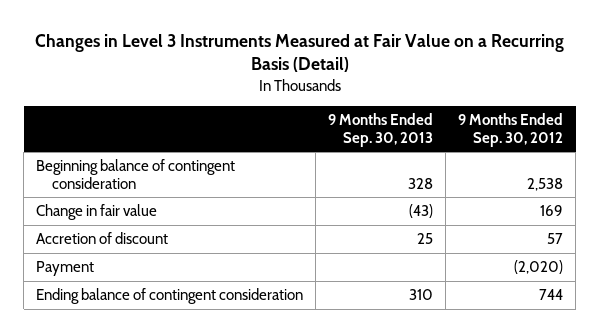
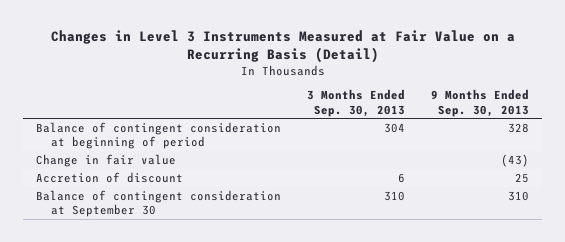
[458,112,564,147] 9 Months Ended Sep. 30, 2012 -> none
none -> [307,89,406,117] 3 Months Ended Sep. 30, 2013
[36,159,236,189] Beginning balance of contingent consideration -> [36,121,282,150] Balance of contingent consideration at beginning of period
[36,261,95,277] Payment -> none
[36,288,304,305] Ending balance of contingent consideration -> [36,189,282,218] Balance of contingent consideration at September 30

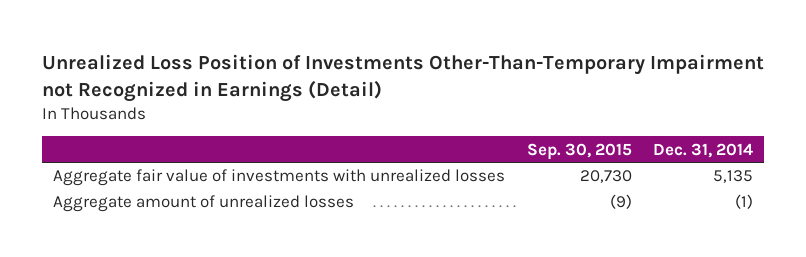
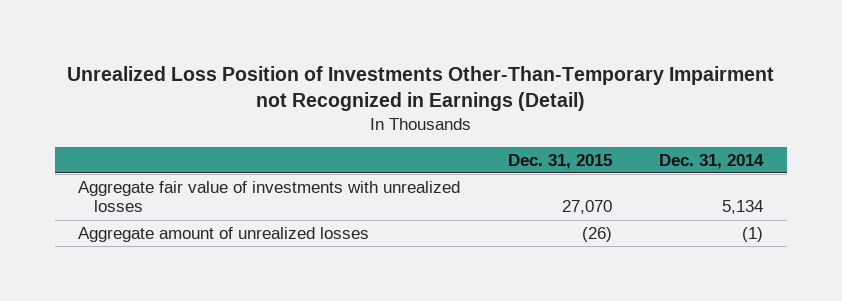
[526,142,632,160] Sep. 30, 2015 -> none
none -> [507,153,612,169] Dec. 31, 2015
[713,170,754,184] 5,135 -> [722,200,764,215] 5,134

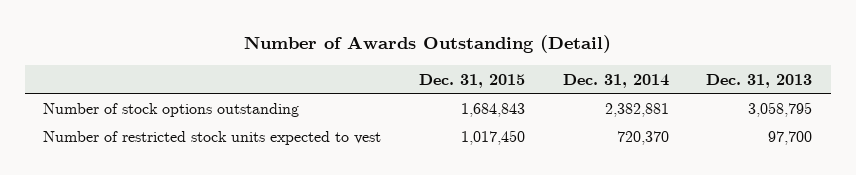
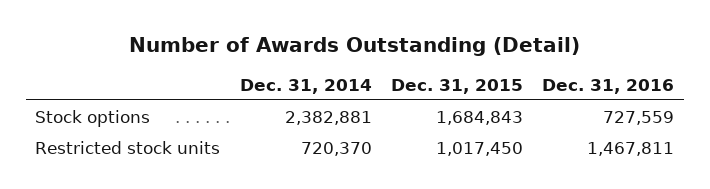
[706,73,813,88] Dec. 31, 2013 -> none
none -> [542,78,675,94] Dec. 31, 2016
[43,102,300,117] Number of stock options outstanding -> [35,109,151,127] Stock options
[43,130,382,145] Number of restricted stock units expected to vest -> [35,140,221,154] Restricted stock units

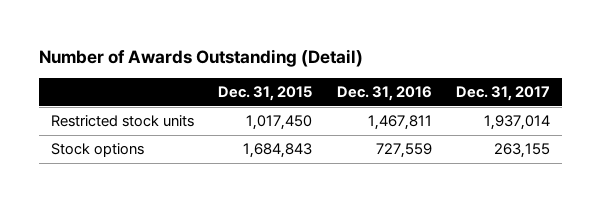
[239,78,372,94] Dec. 31, 2014 -> none
none -> [455,86,550,102] Dec. 31, 2017
[35,109,151,127] Stock options -> [51,143,145,158] Stock options

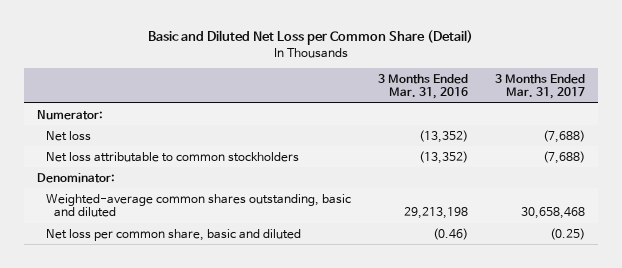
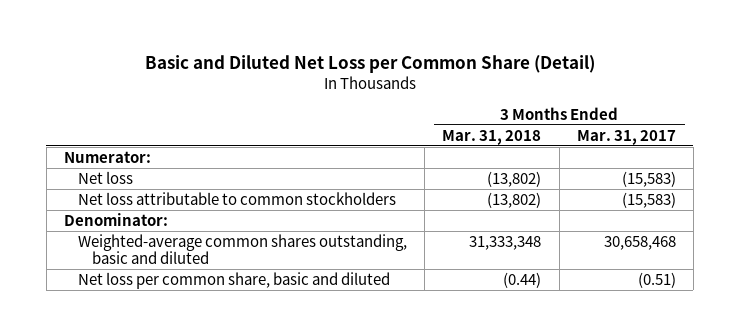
[377,73,468,100] 3 Months Ended Mar. 31, 2016 -> none
none -> [442,129,542,145] Mar. 31, 2018
[542,129,585,143] (7,688) -> [621,170,676,187] (15,583)
[542,150,585,164] (7,688) -> [621,191,676,208] (15,583)
[549,227,585,240] (0.25) -> [637,271,676,288] (0.51)

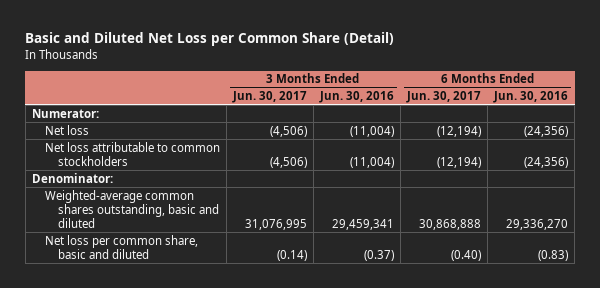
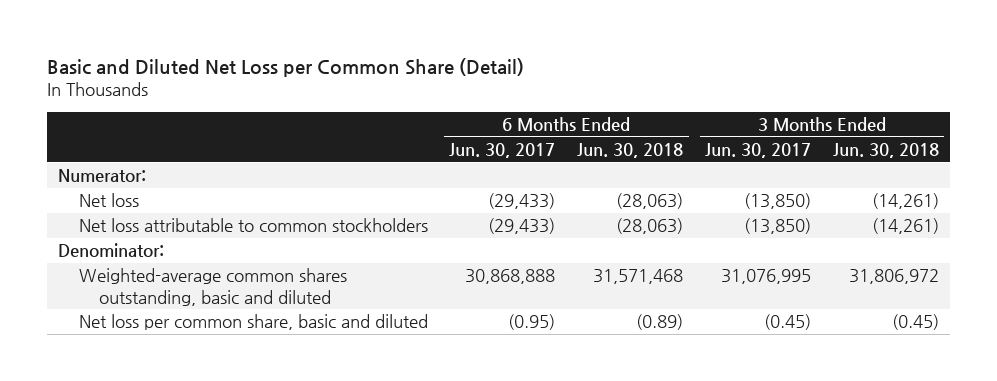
[318,91,394,104] Jun. 30, 2016 -> none
[493,91,569,104] Jun. 30, 2016 -> none
none -> [577,143,684,159] Jun. 30, 2018
none -> [832,143,939,159] Jun. 30, 2018
[269,125,307,137] (4,506) -> [744,193,812,210] (13,850)
[436,125,481,137] (12,194) -> [488,193,556,210] (29,433)
[269,156,307,168] (4,506) -> [744,218,812,235] (13,850)
[436,156,481,168] (12,194) -> [488,218,556,235] (29,433)
[276,249,307,261] (0.14) -> [764,314,812,331] (0.45)
[450,249,481,261] (0.40) -> [508,314,556,331] (0.95)

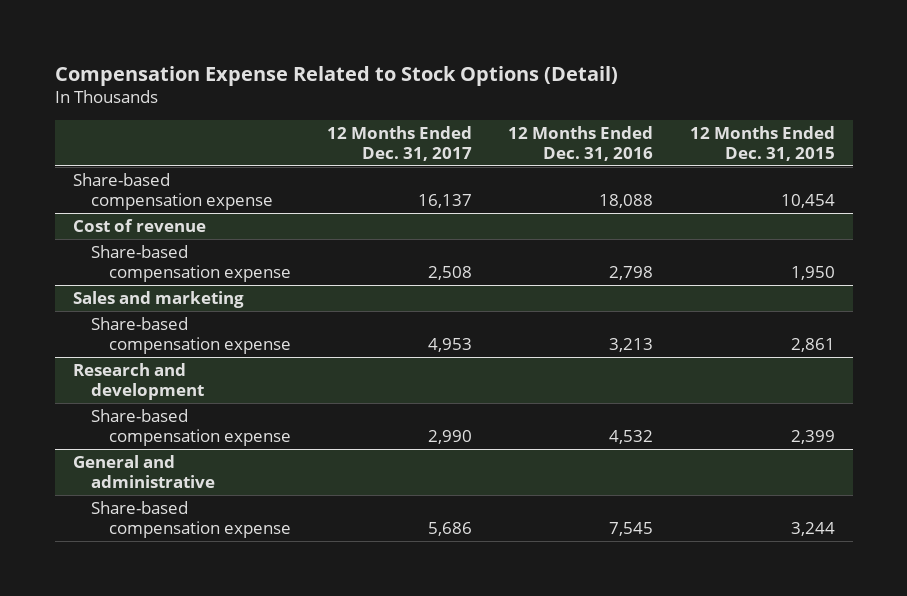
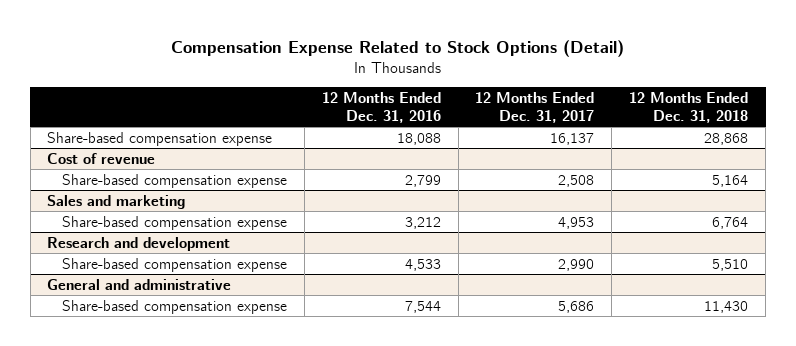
[689,125,835,161] 12 Months Ended Dec. 31, 2015 -> none
none -> [629,92,749,123] 12 Months Ended Dec. 31, 2018
[609,265,654,280] 2,798 -> [404,174,441,187] 2,799
[609,337,654,352] 3,213 -> [404,216,441,229] 3,212
[609,429,654,444] 4,532 -> [404,258,441,271] 4,533
[609,521,654,536] 7,545 -> [404,300,441,313] 7,544

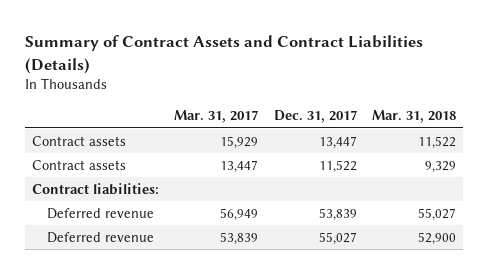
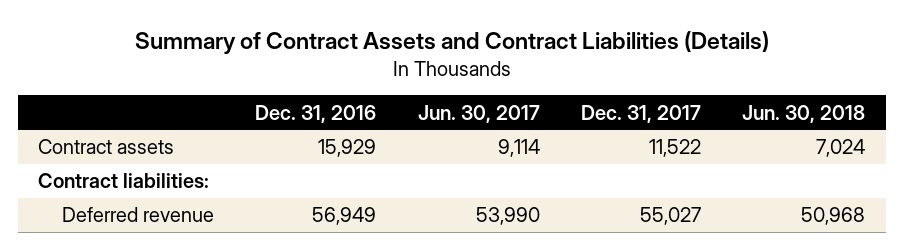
[174,110,259,124] Mar. 31, 2017 -> none
[371,110,456,124] Mar. 31, 2018 -> none
none -> [255,104,377,123] Dec. 31, 2016
none -> [417,104,540,123] Jun. 30, 2017
none -> [742,104,866,123] Jun. 30, 2018
[32,135,127,146] Contract assets -> none
[47,207,155,219] Deferred revenue -> none

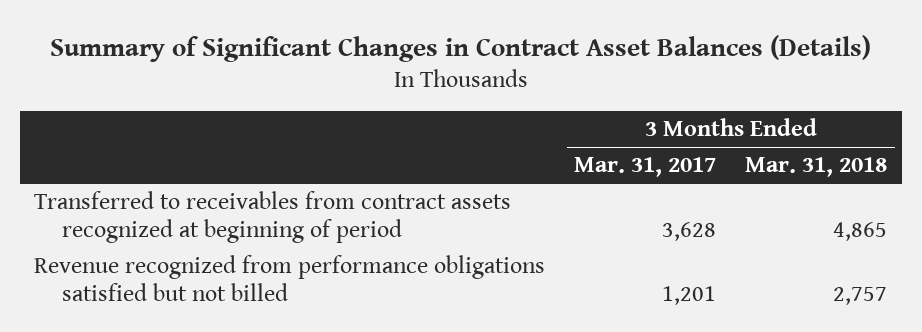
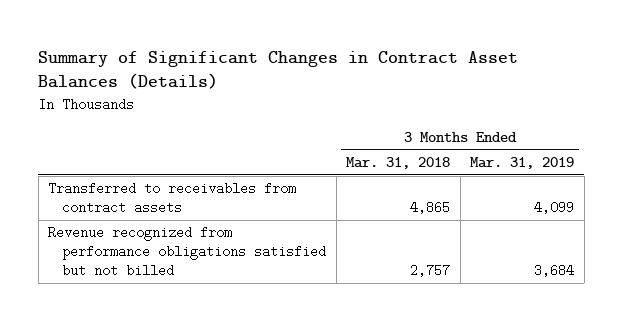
[574,157,717,178] Mar. 31, 2017 -> none
none -> [470,157,575,170] Mar. 31, 2019
[34,191,512,244] Transferred to receivables from contract assets recognized at beginning of period -> [48,182,297,215] Transferred to receivables from contract assets

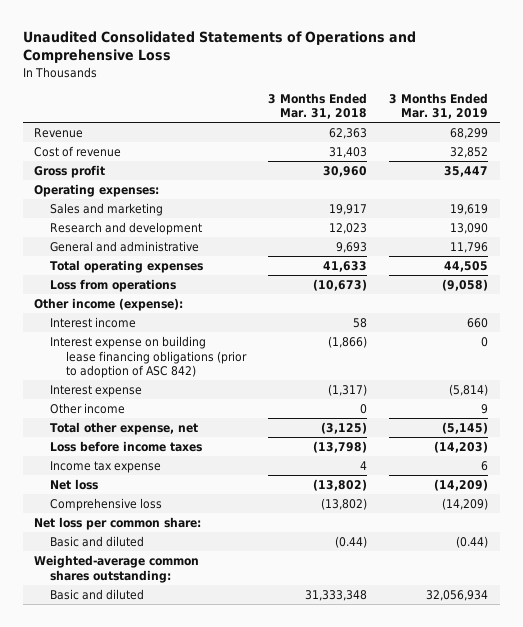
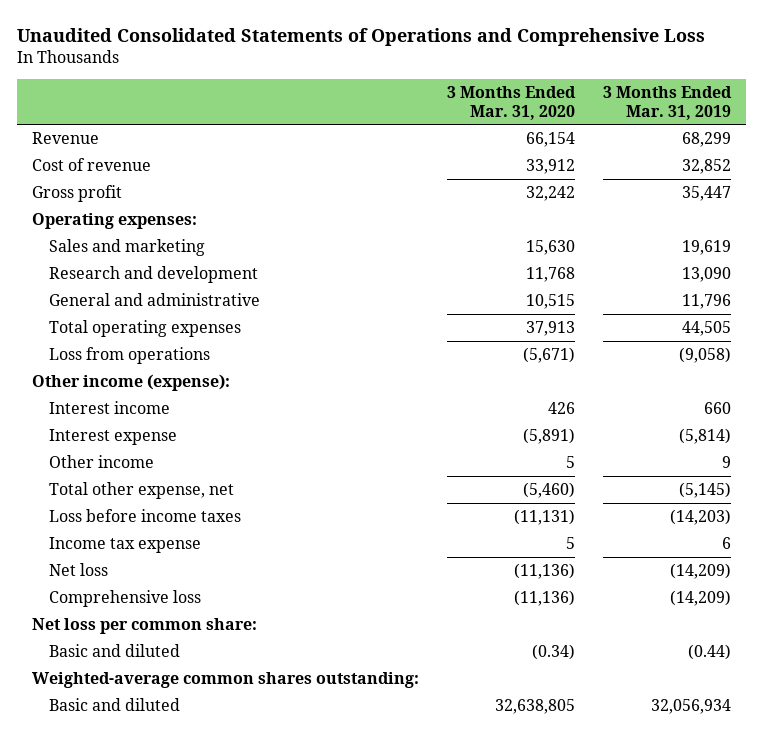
[267,92,367,120] 3 Months Ended Mar. 31, 2018 -> none
none -> [446,86,576,120] 3 Months Ended Mar. 31, 2020
[50,335,247,379] Interest expense on building lease financing obligations (prior to adoption of ASC 842) -> none

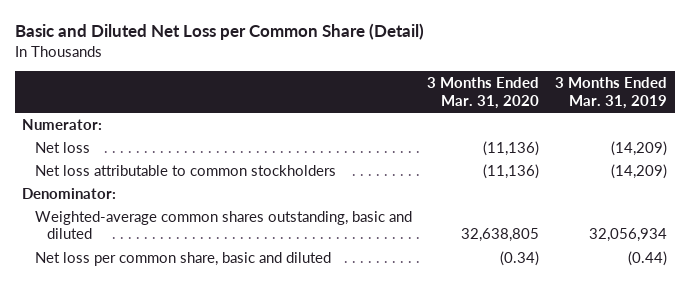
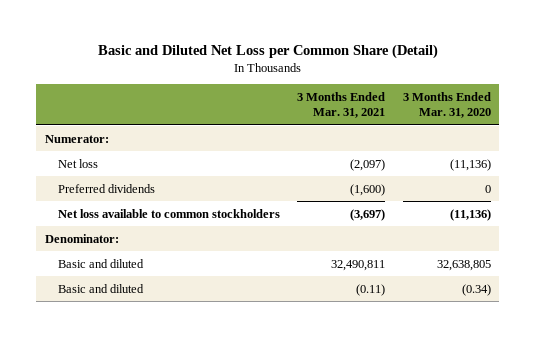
[555,77,668,109] 3 Months Ended Mar. 31, 2019 -> none
none -> [297,91,386,119] 3 Months Ended Mar. 31, 2021
none -> [58,183,156,193] Preferred dividends
[34,164,336,176] Net loss attributable to common stockholders -> [58,208,281,218] Net loss available to common stockholders
[34,210,412,240] Weighted-average common shares outstanding, basic and diluted -> [58,258,145,268] Basic and diluted
[34,251,331,266] Net loss per common share, basic and diluted -> [58,283,145,293] Basic and diluted

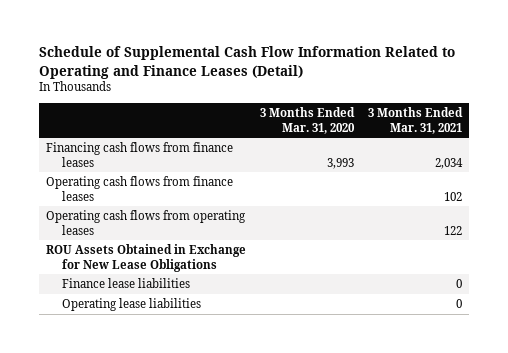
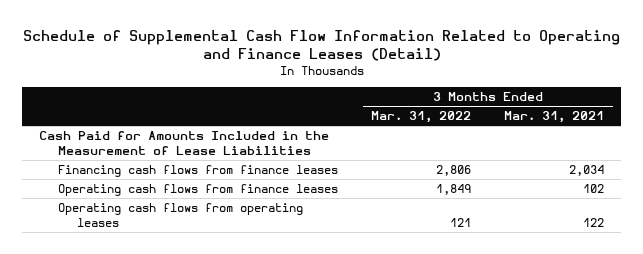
[260,107,356,134] 3 Months Ended Mar. 31, 2020 -> none
none -> [371,111,472,124] Mar. 31, 2022
none -> [39,131,330,155] Cash Paid for Amounts Included in the Measurement of Lease Liabilities
[46,244,247,272] ROU Assets Obtained in Exchange for New Lease Obligations -> none
[62,278,191,289] Finance lease liabilities -> none
[62,298,202,312] Operating lease liabilities -> none

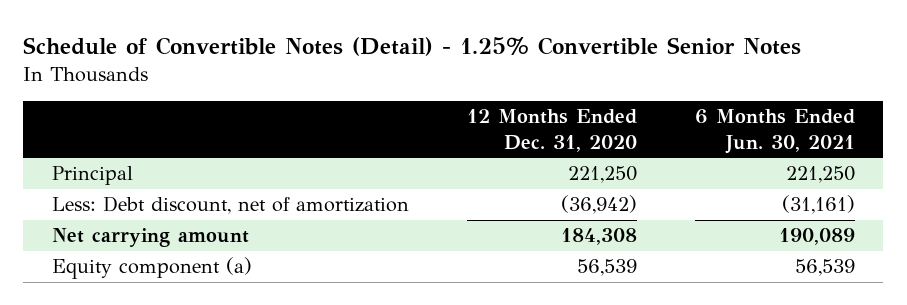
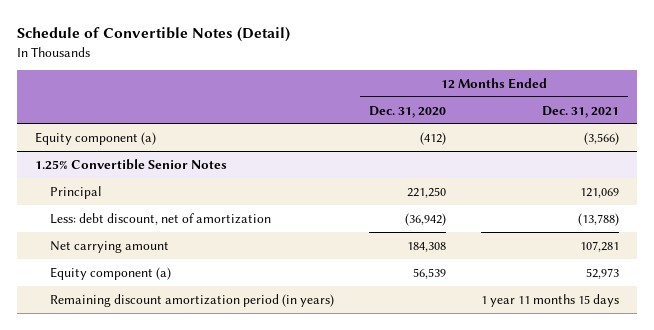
[23,36,802,57] Schedule of Convertible Notes (Detail) - 1.25% Convertible Senior Notes -> [16,27,290,43] Schedule of Convertible Notes (Detail)
[694,109,855,154] 6 Months Ended Jun. 30, 2021 -> none
none -> [542,105,620,118] Dec. 31, 2021
none -> [34,131,156,145] Equity component (a)
none -> [34,158,227,170] 1.25% Convertible Senior Notes
[51,196,409,215] Less: Debt discount, net of amortization -> [49,212,271,225] Less: debt discount, net of amortization
none -> [49,293,334,307] Remaining discount amortization period (in years)

